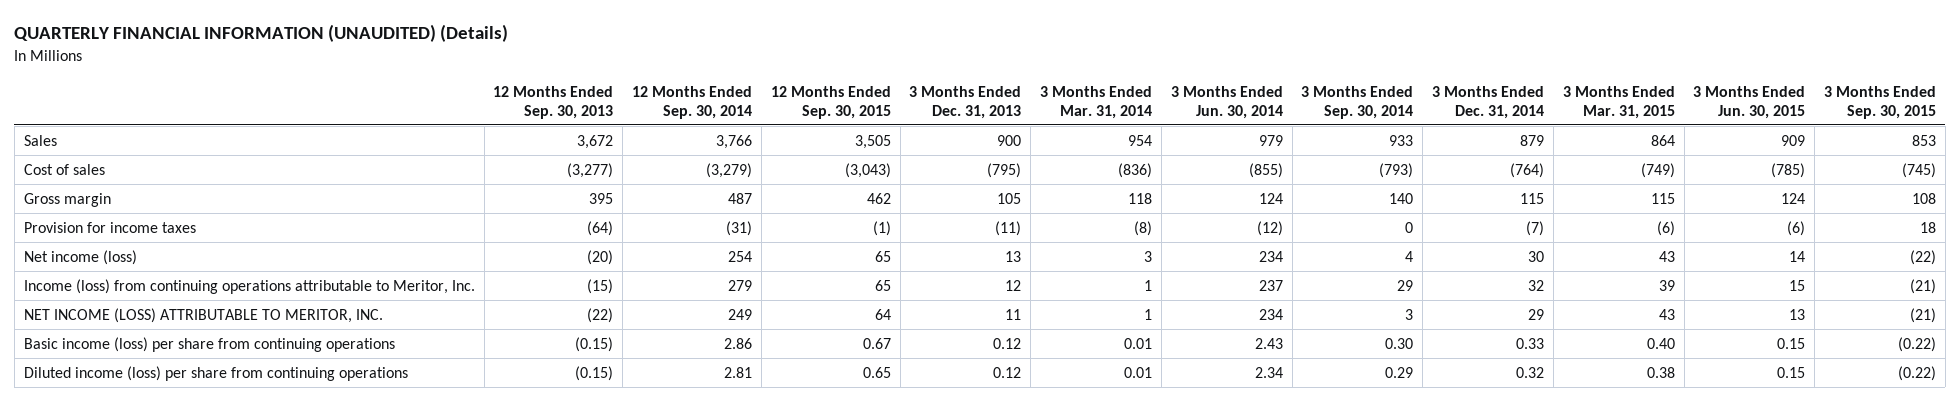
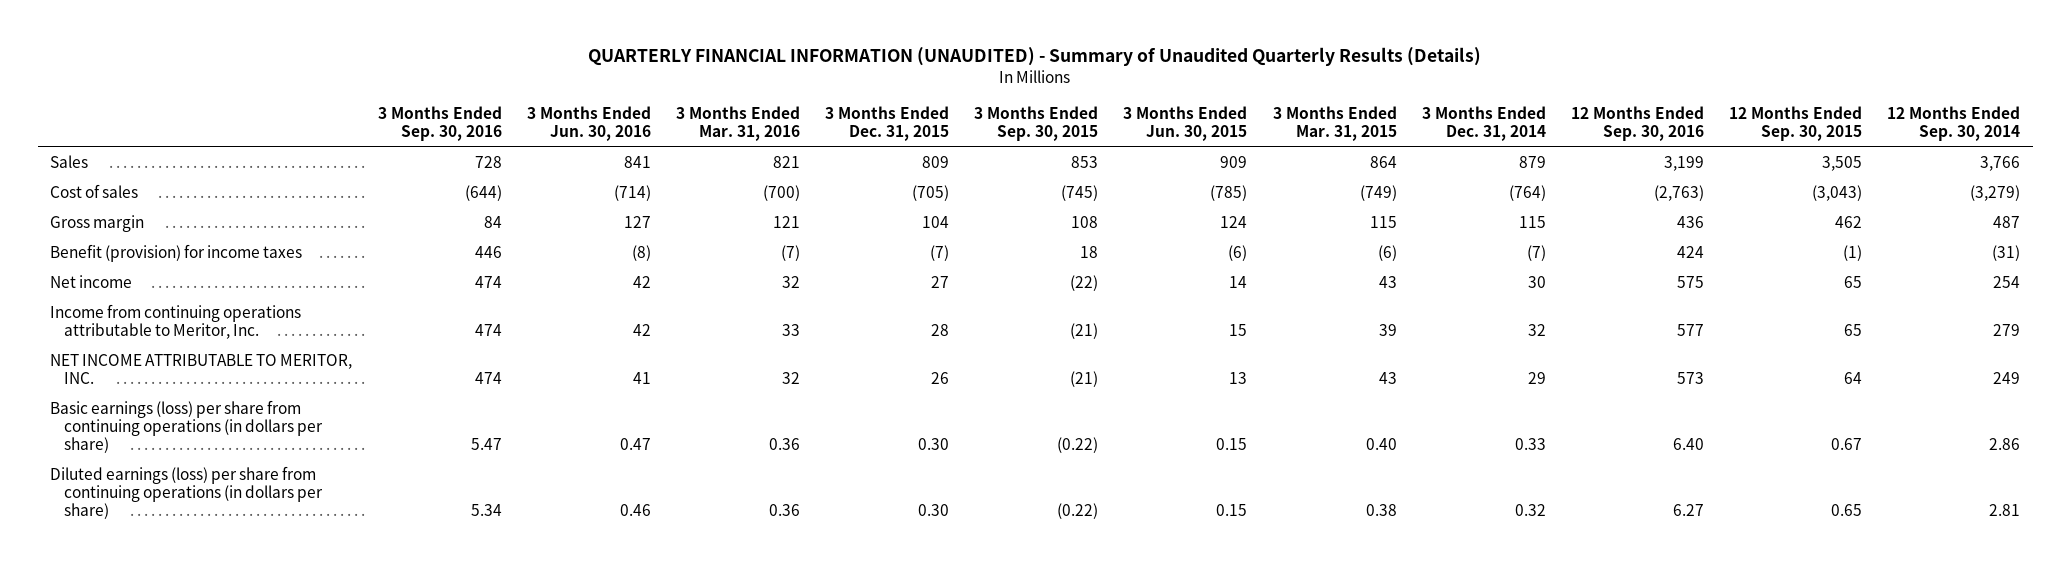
[14,24,509,43] QUARTERLY FINANCIAL INFORMATION (UNAUDITED) (Details) -> [588,46,1482,66] QUARTERLY FINANCIAL INFORMATION (UNAUDITED) - Summary of Unaudited Quarterly Results (Details)
[493,85,614,119] 12 Months Ended Sep. 30, 2013 -> none
[909,85,1022,119] 3 Months Ended Dec. 31, 2013 -> none
[1040,85,1153,119] 3 Months Ended Mar. 31, 2014 -> none
[1170,85,1283,119] 3 Months Ended Jun. 30, 2014 -> none
[1301,85,1414,119] 3 Months Ended Sep. 30, 2014 -> none
none -> [377,105,502,141] 3 Months Ended Sep. 30, 2016
none -> [526,105,651,141] 3 Months Ended Jun. 30, 2016
none -> [675,105,800,141] 3 Months Ended Mar. 31, 2016
none -> [825,105,950,141] 3 Months Ended Dec. 31, 2015
none -> [1570,105,1704,141] 12 Months Ended Sep. 30, 2016
[23,221,196,233] Provision for income taxes -> [50,243,303,262] Benefit (provision) for income taxes
[23,249,137,265] Net income (loss) -> [50,274,133,288] Net income
[23,278,475,294] Income (loss) from continuing operations attributable to Meritor, Inc. -> [50,303,302,339] Income from continuing operations attributable to Meritor, Inc.
[23,307,383,323] NET INCOME (LOSS) ATTRIBUTABLE TO MERITOR, INC. -> [50,353,353,384] NET INCOME ATTRIBUTABLE TO MERITOR, INC.
[23,336,395,352] Basic income (loss) per share from continuing operations -> [50,399,324,453] Basic earnings (loss) per share from continuing operations (in dollars per share)
[23,365,408,381] Diluted income (loss) per share from continuing operations -> [50,465,324,519] Diluted earnings (loss) per share from continuing operations (in dollars per share)

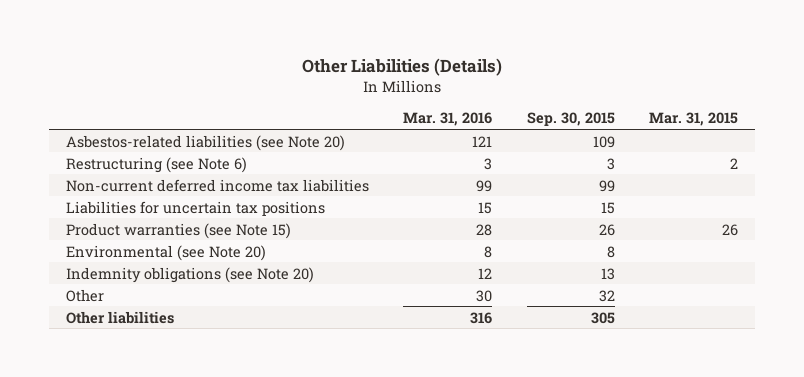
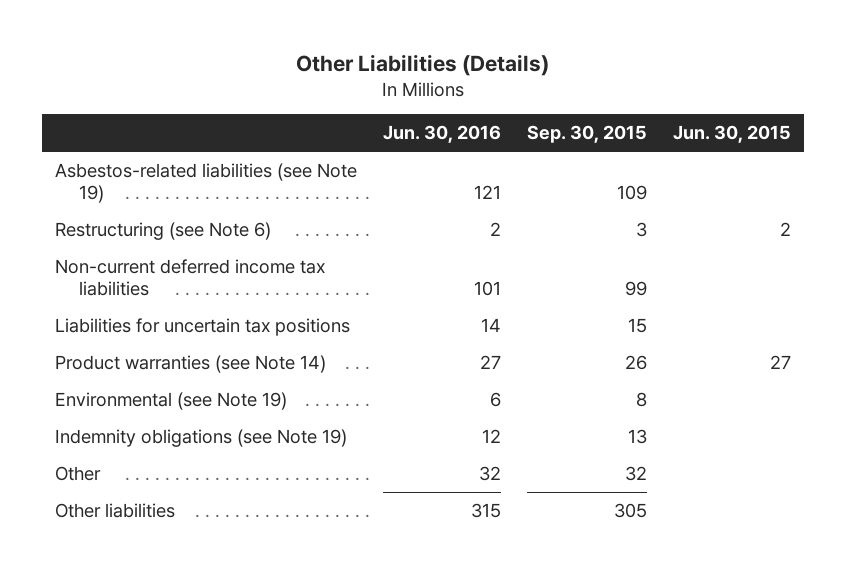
[403,112,493,127] Mar. 31, 2016 -> none
[648,112,738,127] Mar. 31, 2015 -> none
none -> [382,125,501,144] Jun. 30, 2016
none -> [672,125,791,144] Jun. 30, 2015
[66,134,346,151] Asbestos-related liabilities (see Note 20) -> [54,163,357,204] Asbestos-related liabilities (see Note 19)
[66,222,292,239] Product warranties (see Note 15) -> [54,355,326,374] Product warranties (see Note 14)
[66,244,267,261] Environmental (see Note 20) -> [54,392,287,411] Environmental (see Note 19)
[66,266,315,283] Indemnity obligations (see Note 20) -> [54,429,347,448] Indemnity obligations (see Note 19)

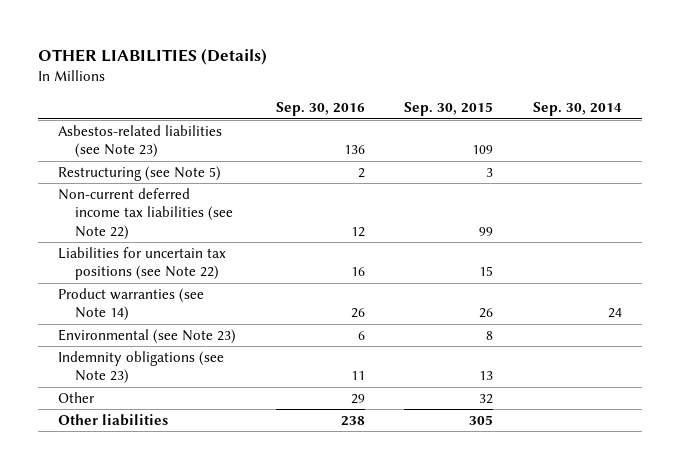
[295,53,549,76] Other Liabilities (Details) -> [38,48,268,66] OTHER LIABILITIES (Details)
[382,125,501,144] Jun. 30, 2016 -> none
[672,125,791,144] Jun. 30, 2015 -> none
none -> [275,102,365,117] Sep. 30, 2016
none -> [533,102,623,117] Sep. 30, 2014
[54,163,357,204] Asbestos-related liabilities (see Note 19) -> [57,124,222,159] Asbestos-related liabilities (see Note 23)
[54,222,271,241] Restructuring (see Note 6) -> [57,165,221,181] Restructuring (see Note 5)
[54,259,325,297] Non-current deferred income tax liabilities -> [57,187,234,240] Non-current deferred income tax liabilities (see Note 22)
[54,318,350,337] Liabilities for uncertain tax positions -> [57,246,226,281] Liabilities for uncertain tax positions (see Note 22)
[54,392,287,411] Environmental (see Note 19) -> [57,328,236,344] Environmental (see Note 23)
[54,429,347,448] Indemnity obligations (see Note 19) -> [57,350,224,385] Indemnity obligations (see Note 23)

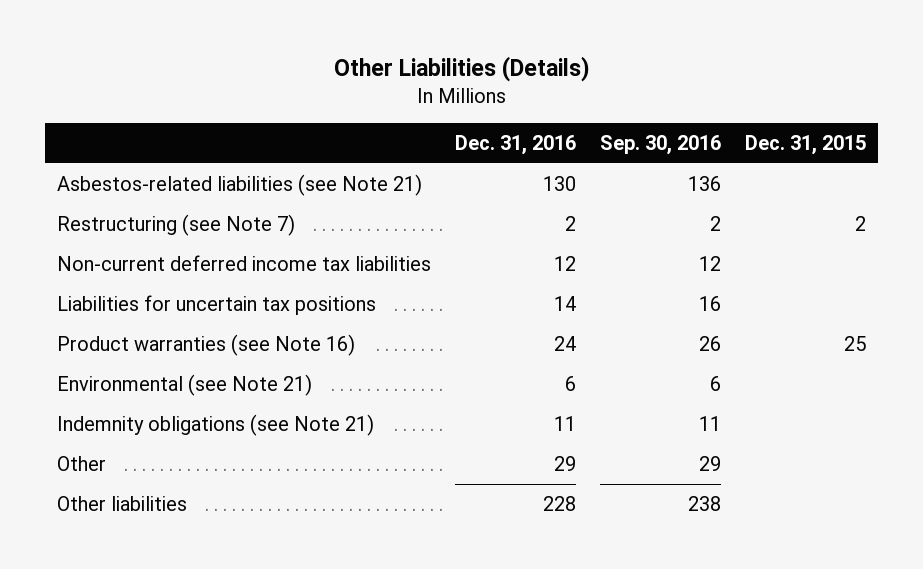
[38,48,268,66] OTHER LIABILITIES (Details) -> [333,56,590,83] Other Liabilities (Details)
[404,102,494,117] Sep. 30, 2015 -> none
[533,102,623,117] Sep. 30, 2014 -> none
none -> [455,135,577,156] Dec. 31, 2016
none -> [745,135,867,156] Dec. 31, 2015
[57,124,222,159] Asbestos-related liabilities (see Note 23) -> [56,173,422,196] Asbestos-related liabilities (see Note 21)
[57,165,221,181] Restructuring (see Note 5) -> [56,213,295,236] Restructuring (see Note 7)
[57,187,234,240] Non-current deferred income tax liabilities (see Note 22) -> [56,254,431,271] Non-current deferred income tax liabilities
[57,246,226,281] Liabilities for uncertain tax positions (see Note 22) -> [56,294,376,315] Liabilities for uncertain tax positions
[57,287,204,322] Product warranties (see Note 14) -> [56,333,355,356] Product warranties (see Note 16)
[57,328,236,344] Environmental (see Note 23) -> [56,373,312,396] Environmental (see Note 21)
[57,350,224,385] Indemnity obligations (see Note 23) -> [56,413,374,436] Indemnity obligations (see Note 21)

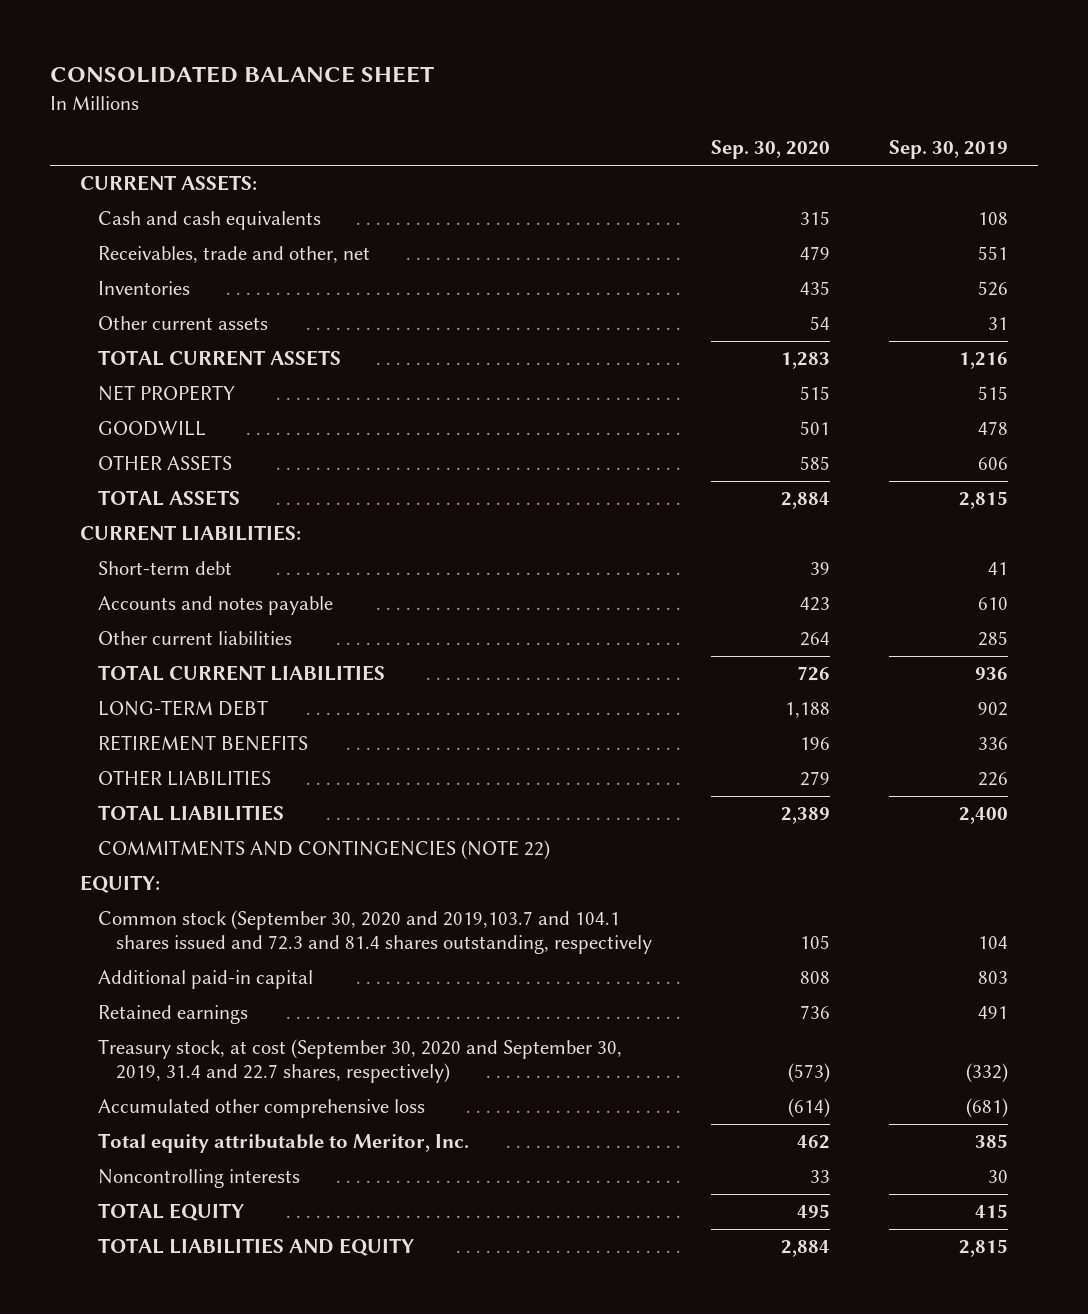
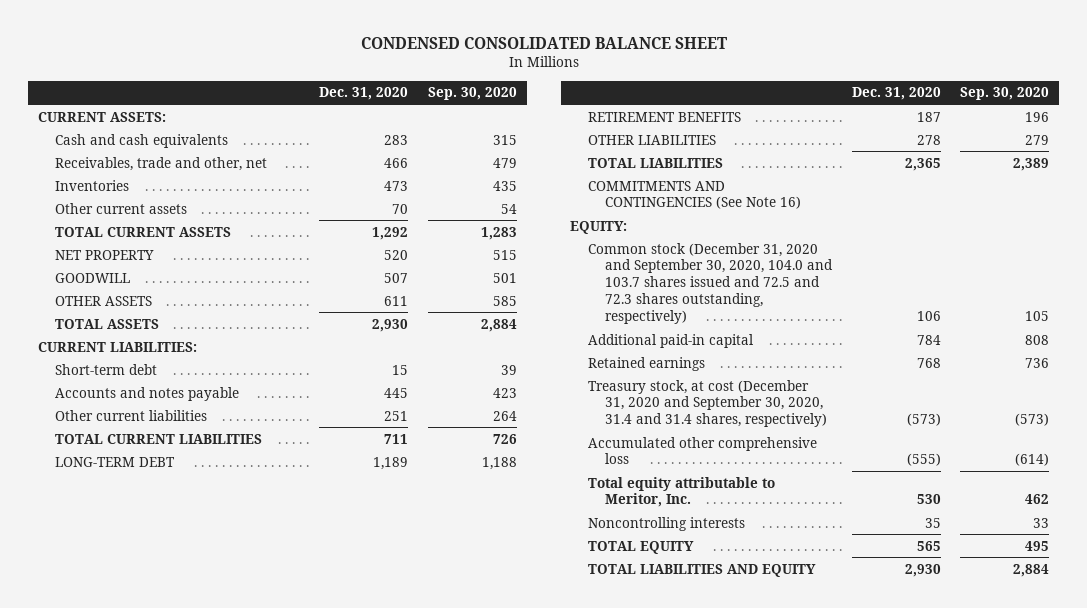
[50,66,435,84] CONSOLIDATED BALANCE SHEET -> [360,36,727,49] CONDENSED CONSOLIDATED BALANCE SHEET
[889,140,1009,160] Sep. 30, 2019 -> none
none -> [318,87,408,101] Dec. 31, 2020
[97,840,550,861] COMMITMENTS AND CONTINGENCIES (NOTE 22) -> [587,180,801,210] COMMITMENTS AND CONTINGENCIES (See Note 16)
[97,910,652,954] Common stock (September 30, 2020 and 2019,103.7 and 104.1 shares issued and 72.3 and 81.4 shares outstanding, respectively -> [587,242,833,325] Common stock (December 31, 2020 and September 30, 2020, 104.0 and 103.7 shares issued and 72.5 and 72.3 shares outstanding, respectively)
[97,1039,622,1083] Treasury stock, at cost (September 30, 2020 and September 30, 2019, 31.4 and 22.7 shares, respectively) -> [587,379,827,428] Treasury stock, at cost (December 31, 2020 and September 30, 2020, 31.4 and 31.4 shares, respectively)

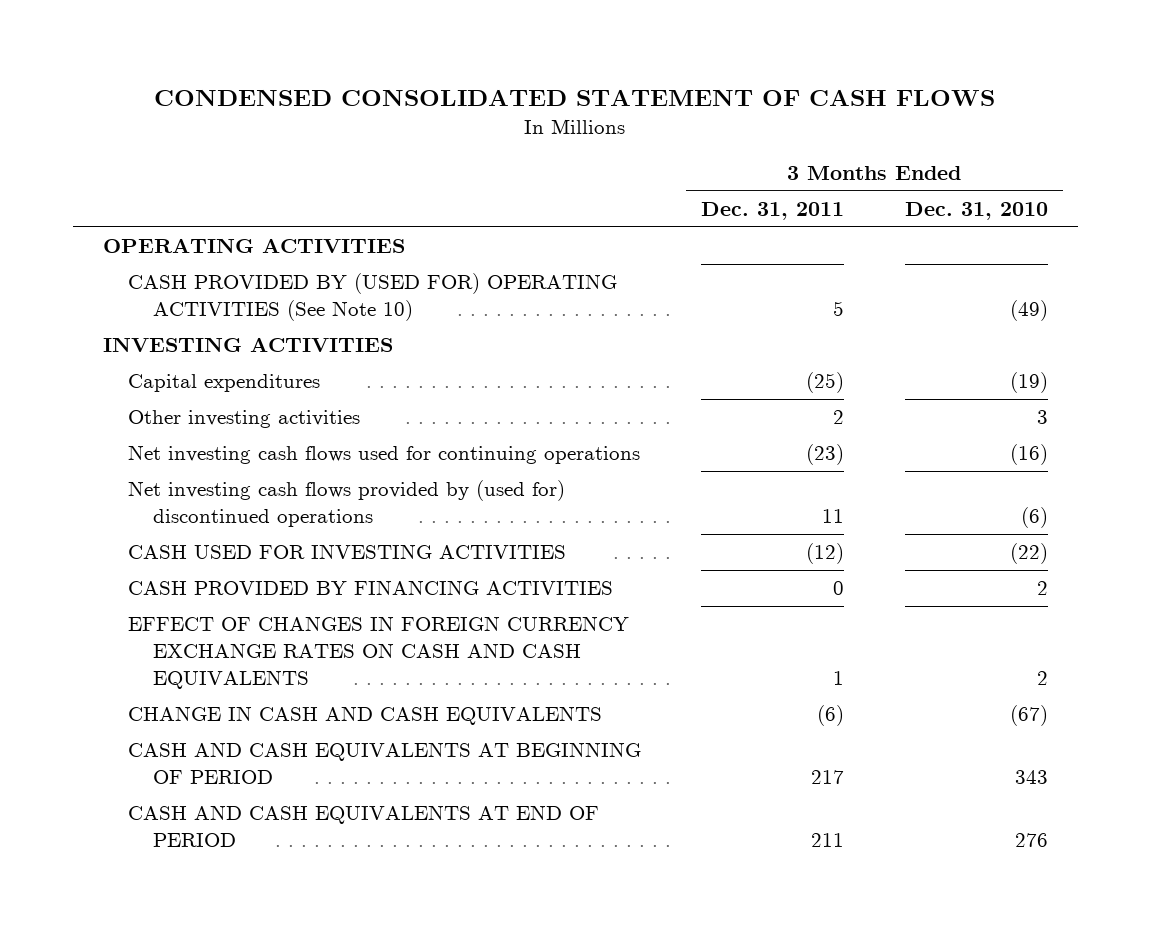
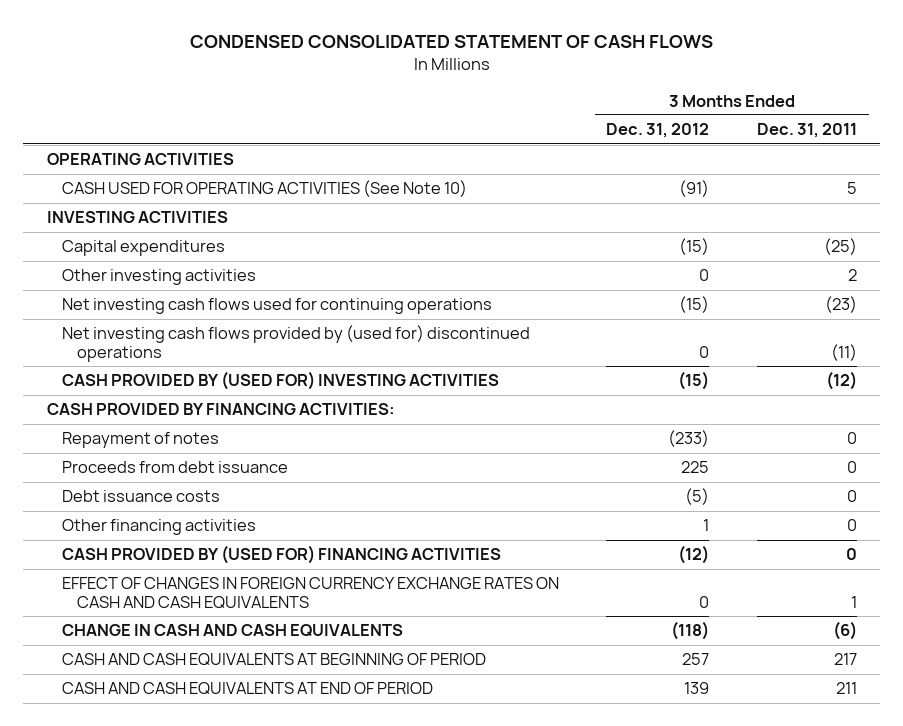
[904,202,1048,221] Dec. 31, 2010 -> none
none -> [606,123,710,139] Dec. 31, 2012
[128,273,618,322] CASH PROVIDED BY (USED FOR) OPERATING ACTIVITIES (See Note 10) -> [62,180,468,198] CASH USED FOR OPERATING ACTIVITIES (See Note 10)
[822,509,845,524] 11 -> [830,344,857,362] (11)
[128,544,567,560] CASH USED FOR INVESTING ACTIVITIES -> [62,371,500,391] CASH PROVIDED BY (USED FOR) INVESTING ACTIVITIES
none -> [46,403,395,416] CASH PROVIDED BY FINANCING ACTIVITIES:
none -> [62,432,220,449] Repayment of notes
none -> [62,461,289,474] Proceeds from debt issuance
none -> [62,490,221,503] Debt issuance costs
none -> [62,519,257,536] Other financing activities
[128,580,614,596] CASH PROVIDED BY FINANCING ACTIVITIES -> [62,545,502,565] CASH PROVIDED BY (USED FOR) FINANCING ACTIVITIES

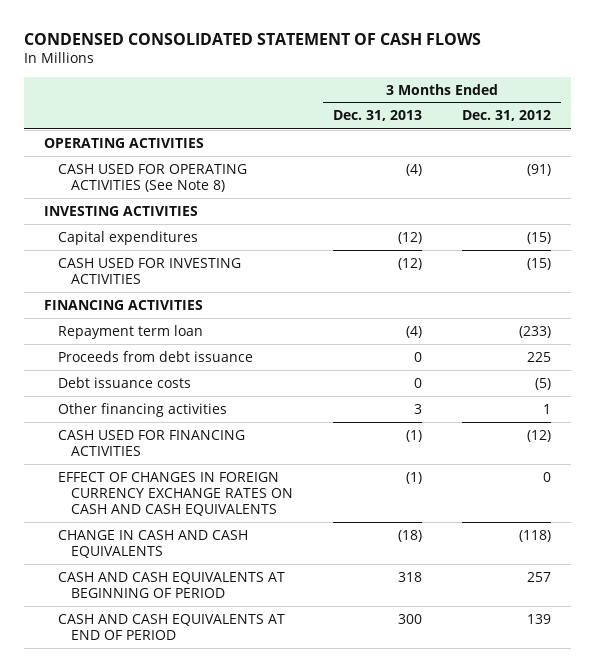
[756,123,857,139] Dec. 31, 2011 -> none
none -> [332,110,422,122] Dec. 31, 2013
[62,180,468,198] CASH USED FOR OPERATING ACTIVITIES (See Note 10) -> [57,163,247,192] CASH USED FOR OPERATING ACTIVITIES (See Note 8)
[62,269,257,286] Other investing activities -> none
[62,298,493,315] Net investing cash flows used for continuing operations -> none
[62,325,531,363] Net investing cash flows provided by (used for) discontinued operations -> none
[62,371,500,391] CASH PROVIDED BY (USED FOR) INVESTING ACTIVITIES -> [57,257,241,284] CASH USED FOR INVESTING ACTIVITIES
[46,403,395,416] CASH PROVIDED BY FINANCING ACTIVITIES: -> [43,299,203,310] FINANCING ACTIVITIES
[62,432,220,449] Repayment of notes -> [57,324,203,339] Repayment term loan
[62,545,502,565] CASH PROVIDED BY (USED FOR) FINANCING ACTIVITIES -> [57,429,245,456] CASH USED FOR FINANCING ACTIVITIES

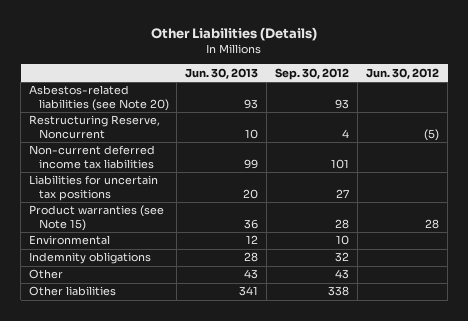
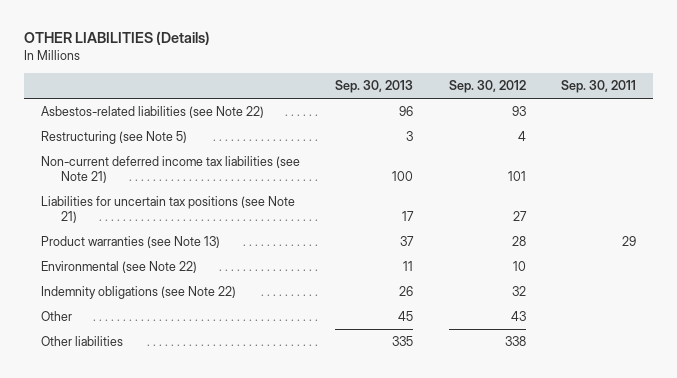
[151,27,318,42] Other Liabilities (Details) -> [23,31,210,46] OTHER LIABILITIES (Details)
[185,67,259,79] Jun. 30, 2013 -> none
[366,67,440,79] Jun. 30, 2012 -> none
none -> [335,80,414,94] Sep. 30, 2013
none -> [560,80,636,94] Sep. 30, 2011
[29,252,152,265] Indemnity obligations -> none
[29,85,169,111] Asbestos-related liabilities (see Note 20) -> [41,106,265,119] Asbestos-related liabilities (see Note 22)
[29,115,161,139] Restructuring Reserve, Noncurrent -> [41,131,188,145] Restructuring (see Note 5)
[29,145,156,169] Non-current deferred income tax liabilities -> [41,156,301,184] Non-current deferred income tax liabilities (see Note 21)
[29,175,159,201] Liabilities for uncertain tax positions -> [41,196,296,224] Liabilities for uncertain tax positions (see Note 21)
[29,205,165,231] Product warranties (see Note 15) -> [41,236,221,249] Product warranties (see Note 13)
[29,235,111,246] Environmental -> [41,261,198,274] Environmental (see Note 22)
none -> [41,286,237,300] Indemnity obligations (see Note 22)

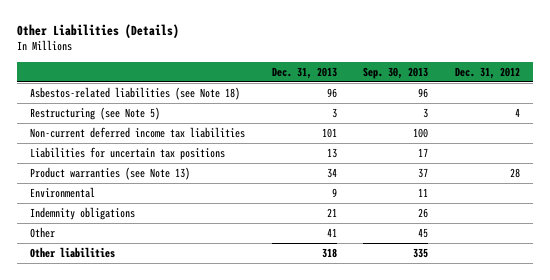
[23,31,210,46] OTHER LIABILITIES (Details) -> [16,23,179,38] Other Liabilities (Details)
[448,80,526,94] Sep. 30, 2012 -> none
[560,80,636,94] Sep. 30, 2011 -> none
none -> [271,66,337,79] Dec. 31, 2013
none -> [455,66,521,79] Dec. 31, 2012
[41,106,265,119] Asbestos-related liabilities (see Note 22) -> [30,86,241,100] Asbestos-related liabilities (see Note 18)
[41,156,301,184] Non-current deferred income tax liabilities (see Note 21) -> [30,126,246,138] Non-current deferred income tax liabilities
[41,196,296,224] Liabilities for uncertain tax positions (see Note 21) -> [30,146,226,160] Liabilities for uncertain tax positions
[41,261,198,274] Environmental (see Note 22) -> [30,186,96,198] Environmental
[41,286,237,300] Indemnity obligations (see Note 22) -> [30,206,136,220] Indemnity obligations

